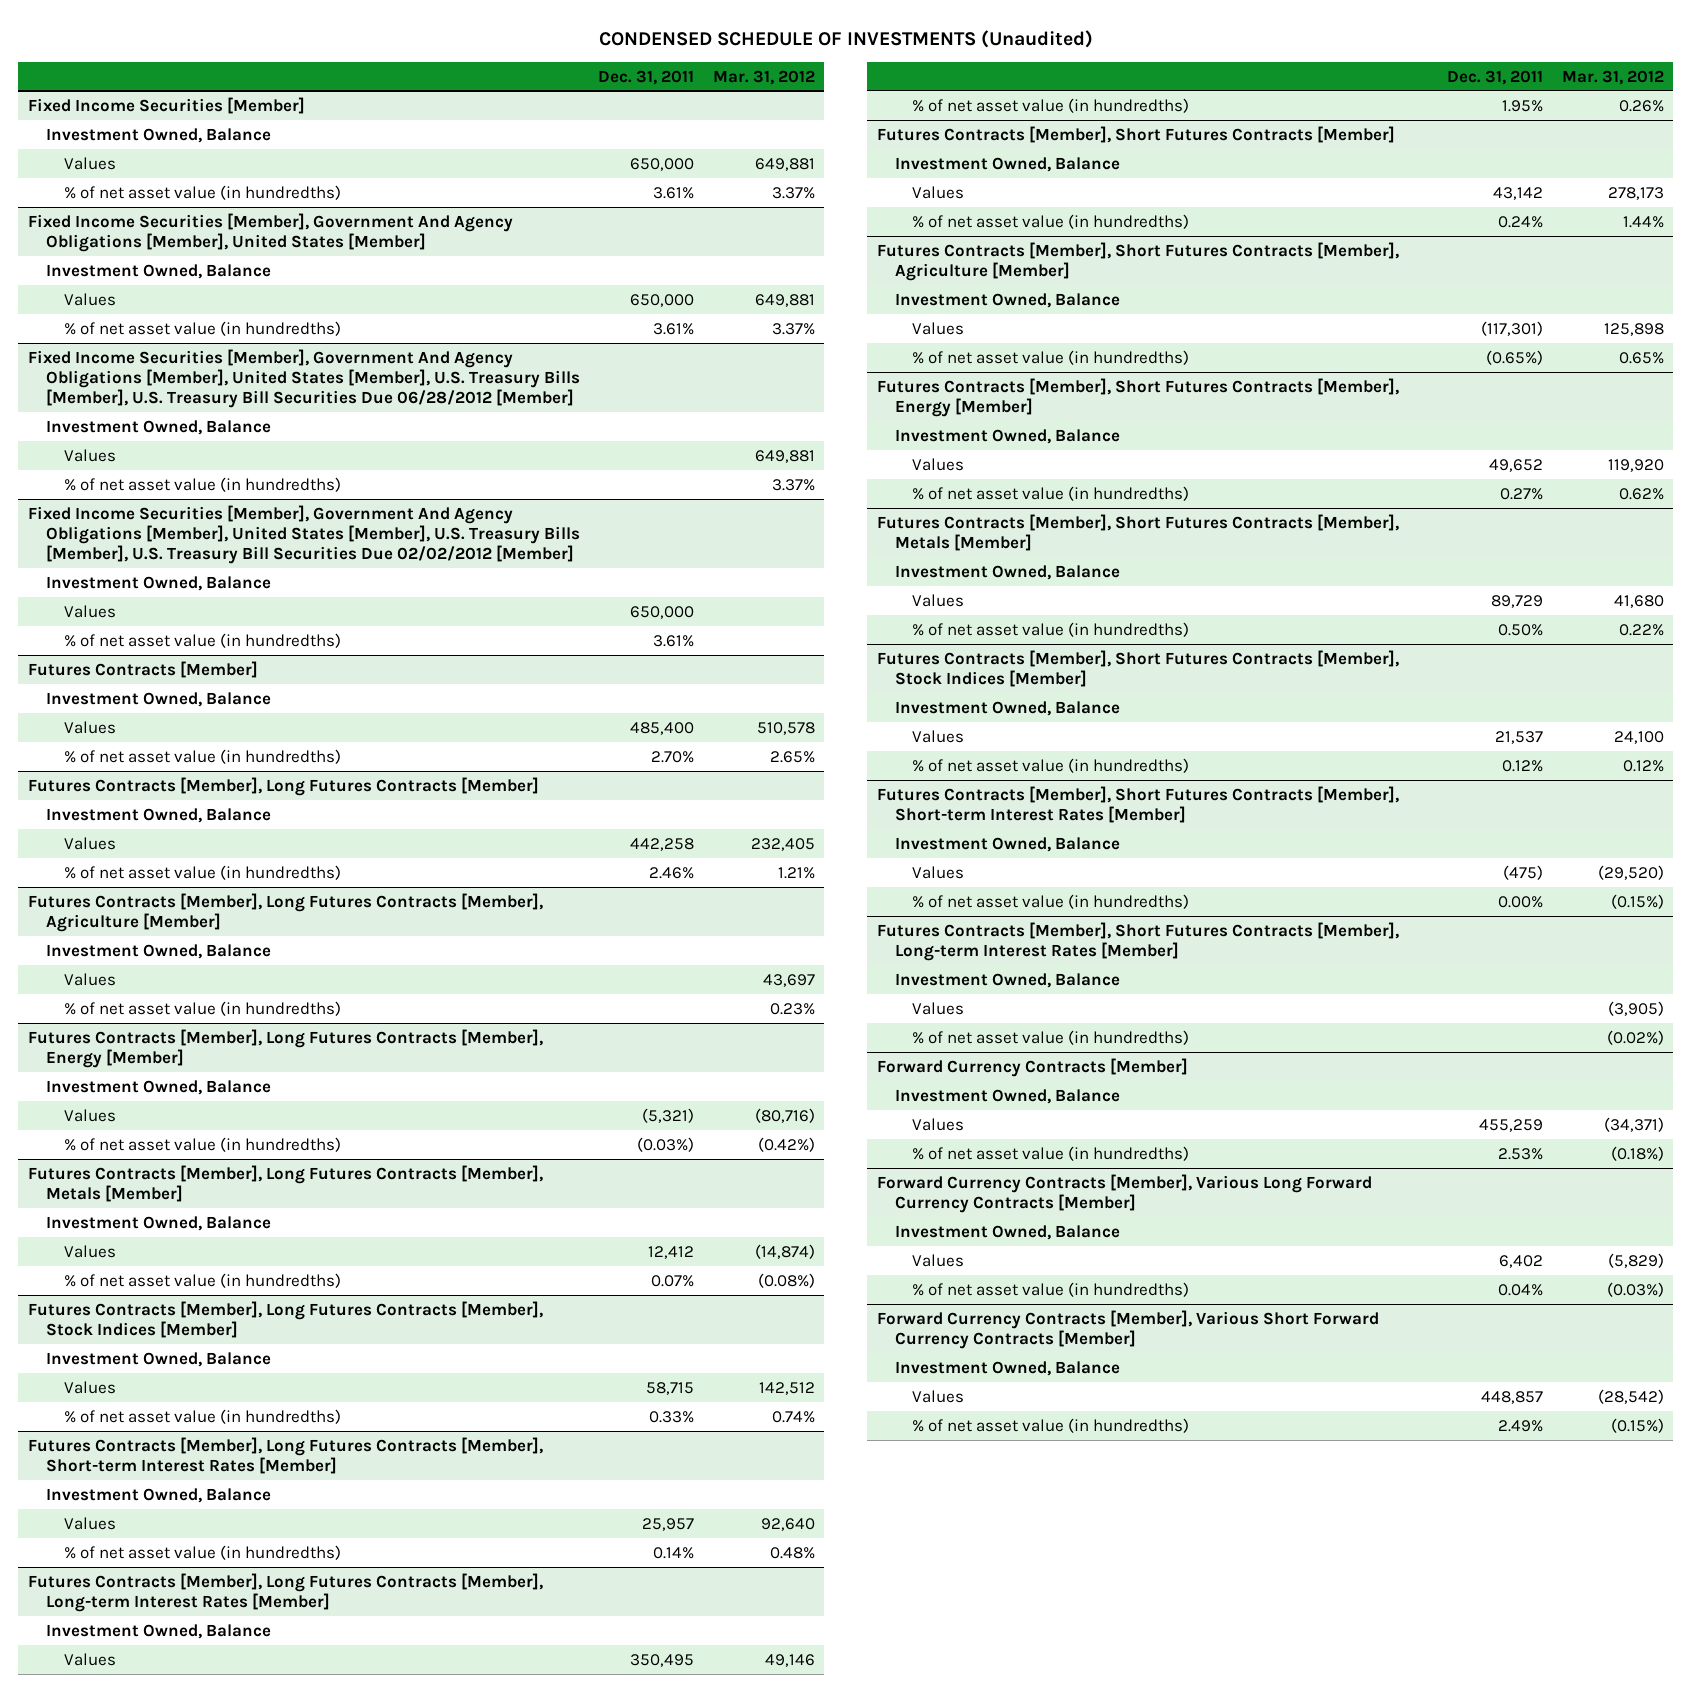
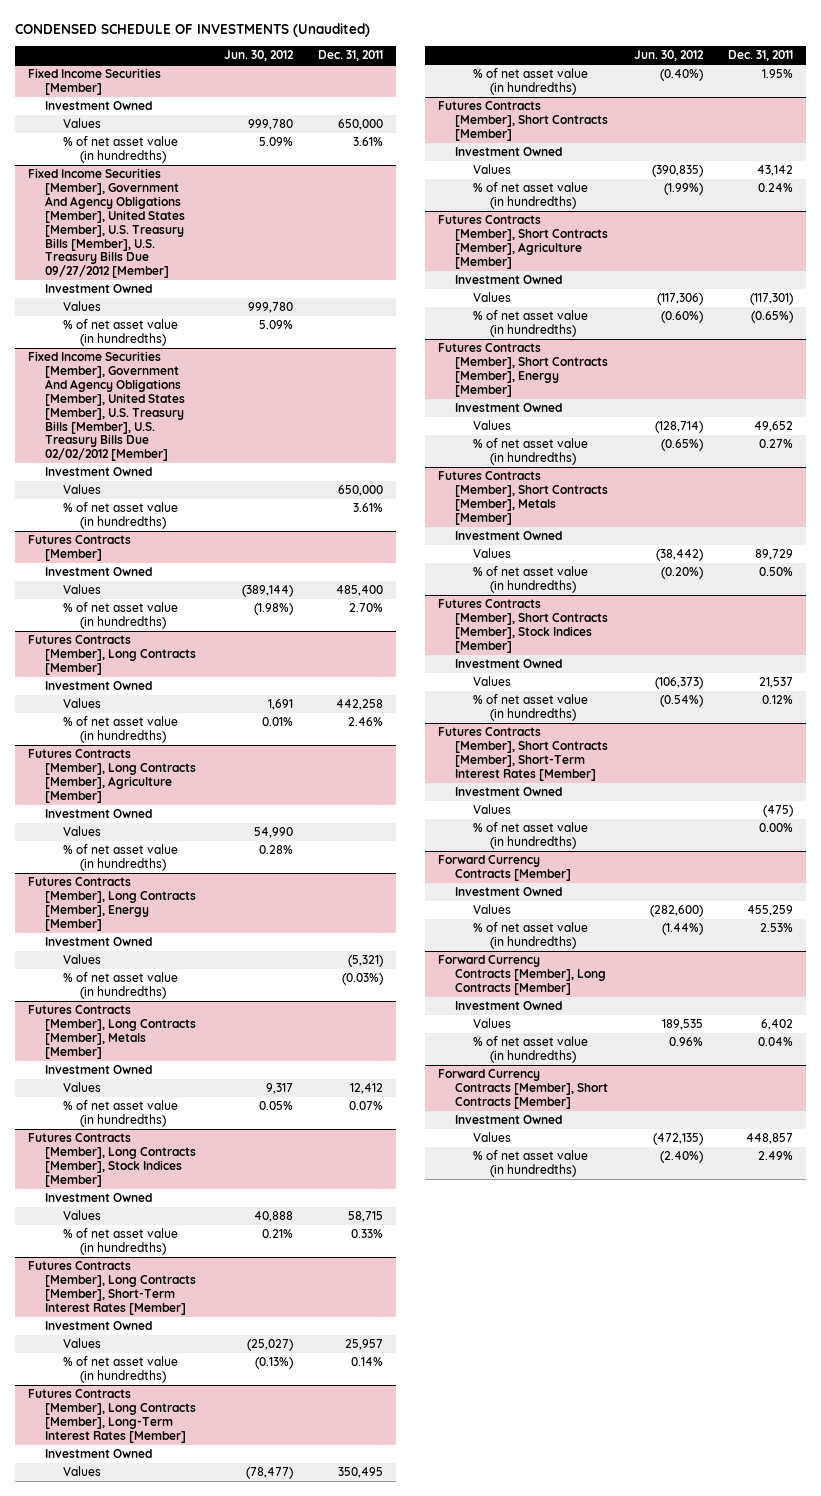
[713,69,816,85] Mar. 31, 2012 -> none
none -> [223,50,294,62] Jun. 30, 2012
[63,156,116,170] Values -> none
[63,184,341,200] % of net asset value (in hundredths) -> none
[27,212,513,252] Fixed Income Securities [Member], Government And Agency Obligations [Member], United States [Member] -> none
[45,263,271,279] Investment Owned, Balance -> none
[45,127,271,143] Investment Owned, Balance -> [45,101,153,111] Investment Owned
[27,348,580,409] Fixed Income Securities [Member], Government And Agency Obligations [Member], United States [Member], U.S. Treasury Bills [Member], U.S. Treasury Bill Securities Due 06/28/2012 [Member] -> [28,168,186,279] Fixed Income Securities [Member], Government And Agency Obligations [Member], United States [Member], U.S. Treasury Bills [Member], U.S. Treasury Bills Due 09/27/2012 [Member]
[45,419,271,435] Investment Owned, Balance -> [45,284,153,294] Investment Owned
[27,504,580,565] Fixed Income Securities [Member], Government And Agency Obligations [Member], United States [Member], U.S. Treasury Bills [Member], U.S. Treasury Bill Securities Due 02/02/2012 [Member] -> [28,351,186,462] Fixed Income Securities [Member], Government And Agency Obligations [Member], United States [Member], U.S. Treasury Bills [Member], U.S. Treasury Bills Due 02/02/2012 [Member]
[45,575,271,591] Investment Owned, Balance -> [45,467,153,477] Investment Owned
[45,691,271,707] Investment Owned, Balance -> [45,567,153,577] Investment Owned
[27,776,539,796] Futures Contracts [Member], Long Futures Contracts [Member] -> [28,635,197,676] Futures Contracts [Member], Long Contracts [Member]
[45,807,271,823] Investment Owned, Balance -> [45,681,153,691] Investment Owned
[27,892,543,932] Futures Contracts [Member], Long Futures Contracts [Member], Agriculture [Member] -> [28,749,197,803] Futures Contracts [Member], Long Contracts [Member], Agriculture [Member]
[45,943,271,959] Investment Owned, Balance -> [45,809,153,819] Investment Owned
[27,1028,543,1068] Futures Contracts [Member], Long Futures Contracts [Member], Energy [Member] -> [28,877,197,931] Futures Contracts [Member], Long Contracts [Member], Energy [Member]
[45,1079,271,1095] Investment Owned, Balance -> [45,937,153,947] Investment Owned
[27,1164,543,1202] Futures Contracts [Member], Long Futures Contracts [Member], Metals [Member] -> [28,1005,197,1059] Futures Contracts [Member], Long Contracts [Member], Metals [Member]
[45,1215,271,1231] Investment Owned, Balance -> [45,1065,153,1075] Investment Owned
[27,1300,543,1338] Futures Contracts [Member], Long Futures Contracts [Member], Stock Indices [Member] -> [28,1133,197,1187] Futures Contracts [Member], Long Contracts [Member], Stock Indices [Member]
[45,1351,271,1367] Investment Owned, Balance -> [45,1193,153,1203] Investment Owned
[27,1436,543,1474] Futures Contracts [Member], Long Futures Contracts [Member], Short-term Interest Rates [Member] -> [28,1261,197,1315] Futures Contracts [Member], Long Contracts [Member], Short-Term Interest Rates [Member]
[45,1487,271,1503] Investment Owned, Balance -> [45,1321,153,1331] Investment Owned
[27,1572,543,1612] Futures Contracts [Member], Long Futures Contracts [Member], Long-term Interest Rates [Member] -> [28,1389,197,1443] Futures Contracts [Member], Long Contracts [Member], Long-Term Interest Rates [Member]
[45,1623,271,1639] Investment Owned, Balance -> [45,1449,153,1459] Investment Owned
[876,125,1395,143] Futures Contracts [Member], Short Futures Contracts [Member] -> [438,101,609,142] Futures Contracts [Member], Short Contracts [Member]
[894,156,1120,172] Investment Owned, Balance -> [455,147,563,157] Investment Owned
[876,241,1399,281] Futures Contracts [Member], Short Futures Contracts [Member], Agriculture [Member] -> [438,215,609,269] Futures Contracts [Member], Short Contracts [Member], Agriculture [Member]
[894,292,1120,308] Investment Owned, Balance -> [455,275,563,285] Investment Owned
[876,377,1399,417] Futures Contracts [Member], Short Futures Contracts [Member], Energy [Member] -> [438,343,609,397] Futures Contracts [Member], Short Contracts [Member], Energy [Member]
[894,428,1120,444] Investment Owned, Balance -> [455,403,563,413] Investment Owned
[876,513,1399,551] Futures Contracts [Member], Short Futures Contracts [Member], Metals [Member] -> [438,471,609,525] Futures Contracts [Member], Short Contracts [Member], Metals [Member]
[894,564,1120,580] Investment Owned, Balance -> [455,531,563,541] Investment Owned
[876,649,1399,687] Futures Contracts [Member], Short Futures Contracts [Member], Stock Indices [Member] -> [438,599,609,653] Futures Contracts [Member], Short Contracts [Member], Stock Indices [Member]
[894,700,1120,716] Investment Owned, Balance -> [455,659,563,669] Investment Owned
[876,785,1399,823] Futures Contracts [Member], Short Futures Contracts [Member], Short-term Interest Rates [Member] -> [438,727,609,781] Futures Contracts [Member], Short Contracts [Member], Short-Term Interest Rates [Member]
[894,836,1120,852] Investment Owned, Balance -> [455,787,563,797] Investment Owned
[876,921,1399,961] Futures Contracts [Member], Short Futures Contracts [Member], Long-term Interest Rates [Member] -> none
[894,972,1120,988] Investment Owned, Balance -> none
[912,1001,965,1015] Values -> none
[912,1029,1190,1045] % of net asset value (in hundredths) -> none
[894,1088,1120,1104] Investment Owned, Balance -> [455,887,563,897] Investment Owned
[876,1173,1372,1213] Forward Currency Contracts [Member], Various Long Forward Currency Contracts [Member] -> [438,955,607,996] Forward Currency Contracts [Member], Long Contracts [Member]
[894,1224,1120,1240] Investment Owned, Balance -> [455,1001,563,1011] Investment Owned
[876,1309,1379,1349] Forward Currency Contracts [Member], Various Short Forward Currency Contracts [Member] -> [438,1069,609,1110] Forward Currency Contracts [Member], Short Contracts [Member]
[894,1360,1120,1376] Investment Owned, Balance -> [455,1115,563,1125] Investment Owned

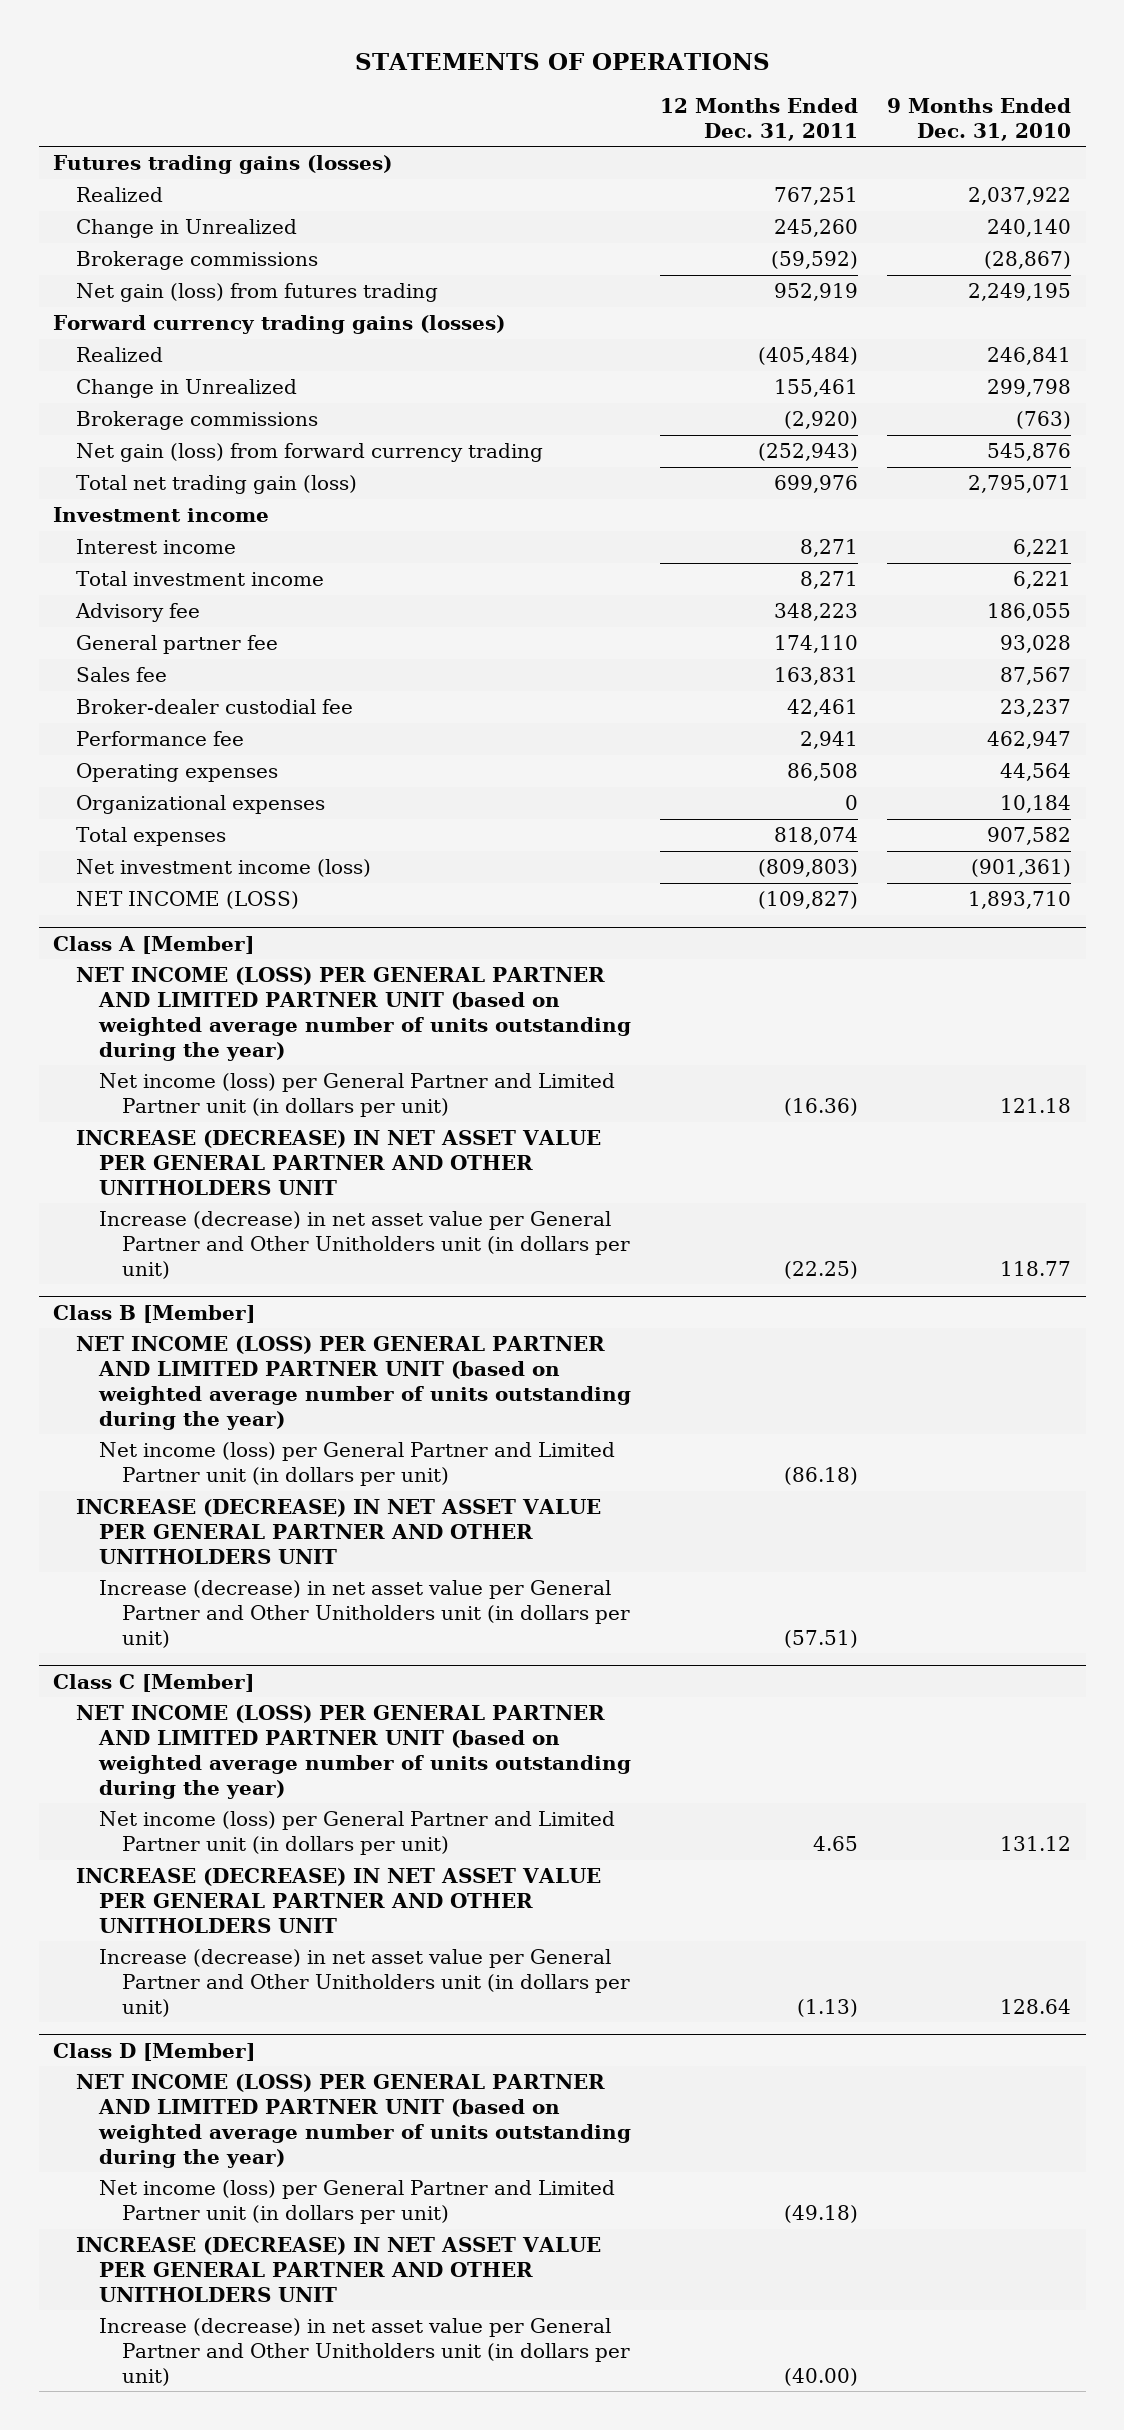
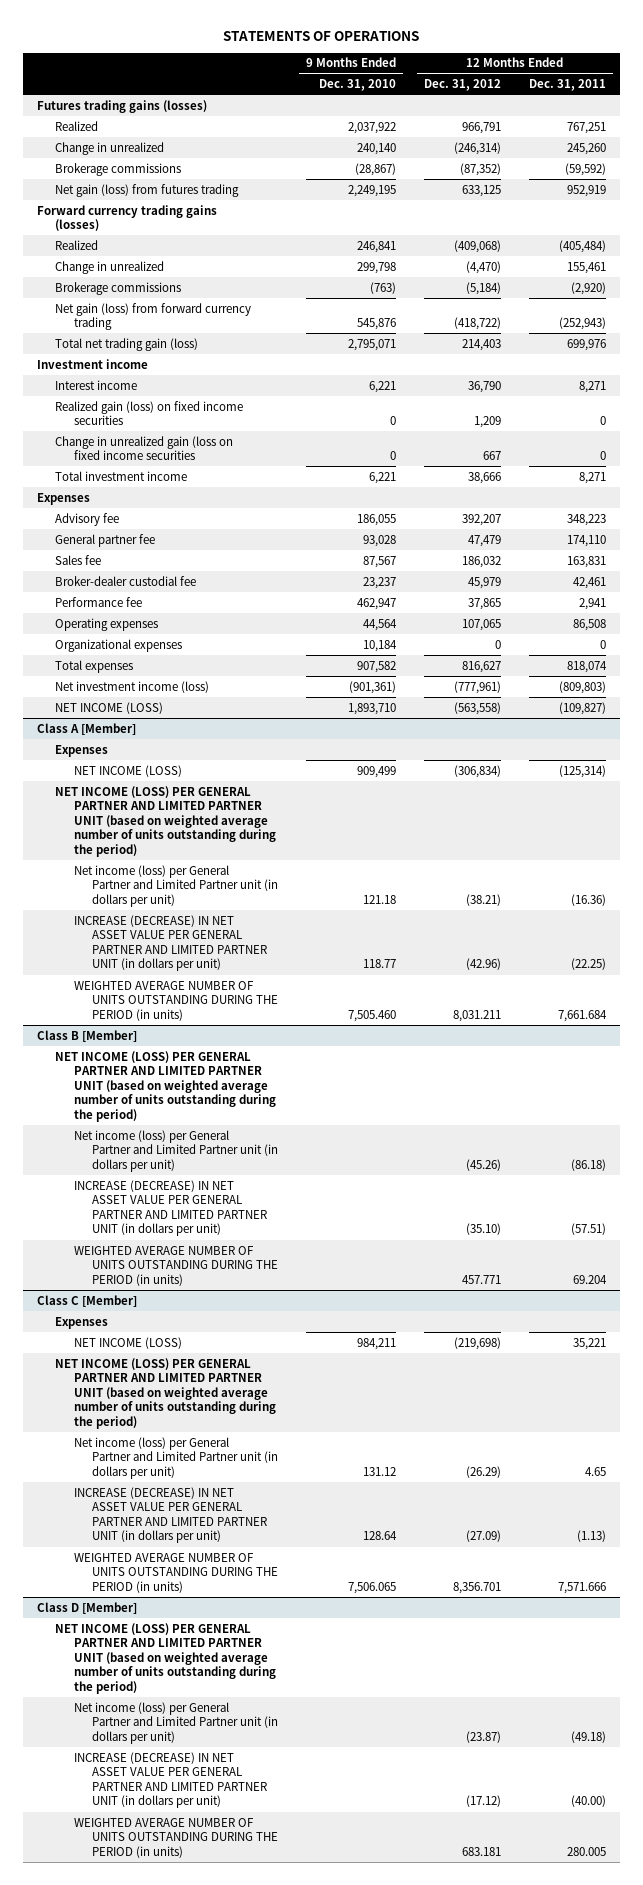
none -> [424,79,502,92] Dec. 31, 2012
[76,219,298,239] Change in Unrealized -> [55,141,165,155] Change in unrealized
[76,379,298,399] Change in Unrealized -> [55,260,165,274] Change in unrealized
none -> [55,400,244,426] Realized gain (loss) on fixed income securities
none -> [55,435,234,461] Change in unrealized gain (loss on fixed income securities
none -> [36,492,90,505] Expenses
none -> [55,744,109,757] Expenses
none -> [73,764,182,777] NET INCOME (LOSS)
[76,967,632,1061] NET INCOME (LOSS) PER GENERAL PARTNER AND LIMITED PARTNER UNIT (based on weighted average number of units outstanding during the year) -> [55,785,276,857] NET INCOME (LOSS) PER GENERAL PARTNER AND LIMITED PARTNER UNIT (based on weighted average number of units outstanding during the period)
[76,1130,602,1195] INCREASE (DECREASE) IN NET ASSET VALUE PER GENERAL PARTNER AND OTHER UNITHOLDERS UNIT -> none
[99,1211,630,1279] Increase (decrease) in net asset value per General Partner and Other Unitholders unit (in dollars per unit) -> [73,914,268,972] INCREASE (DECREASE) IN NET ASSET VALUE PER GENERAL PARTNER AND LIMITED PARTNER UNIT (in dollars per unit)
none -> [73,980,279,1021] WEIGHTED AVERAGE NUMBER OF UNITS OUTSTANDING DURING THE PERIOD (in units)
[76,1336,632,1430] NET INCOME (LOSS) PER GENERAL PARTNER AND LIMITED PARTNER UNIT (based on weighted average number of units outstanding during the year) -> [55,1050,276,1122] NET INCOME (LOSS) PER GENERAL PARTNER AND LIMITED PARTNER UNIT (based on weighted average number of units outstanding during the period)
[76,1499,602,1564] INCREASE (DECREASE) IN NET ASSET VALUE PER GENERAL PARTNER AND OTHER UNITHOLDERS UNIT -> none
[99,1580,630,1648] Increase (decrease) in net asset value per General Partner and Other Unitholders unit (in dollars per unit) -> [73,1179,268,1237] INCREASE (DECREASE) IN NET ASSET VALUE PER GENERAL PARTNER AND LIMITED PARTNER UNIT (in dollars per unit)
none -> [73,1245,279,1286] WEIGHTED AVERAGE NUMBER OF UNITS OUTSTANDING DURING THE PERIOD (in units)
none -> [55,1316,109,1329] Expenses
none -> [73,1336,182,1349] NET INCOME (LOSS)
[76,1705,632,1799] NET INCOME (LOSS) PER GENERAL PARTNER AND LIMITED PARTNER UNIT (based on weighted average number of units outstanding during the year) -> [55,1357,276,1429] NET INCOME (LOSS) PER GENERAL PARTNER AND LIMITED PARTNER UNIT (based on weighted average number of units outstanding during the period)
[76,1868,602,1933] INCREASE (DECREASE) IN NET ASSET VALUE PER GENERAL PARTNER AND OTHER UNITHOLDERS UNIT -> none
[99,1949,630,2017] Increase (decrease) in net asset value per General Partner and Other Unitholders unit (in dollars per unit) -> [73,1486,268,1544] INCREASE (DECREASE) IN NET ASSET VALUE PER GENERAL PARTNER AND LIMITED PARTNER UNIT (in dollars per unit)
none -> [73,1552,279,1593] WEIGHTED AVERAGE NUMBER OF UNITS OUTSTANDING DURING THE PERIOD (in units)
[76,2074,632,2168] NET INCOME (LOSS) PER GENERAL PARTNER AND LIMITED PARTNER UNIT (based on weighted average number of units outstanding during the year) -> [55,1622,276,1694] NET INCOME (LOSS) PER GENERAL PARTNER AND LIMITED PARTNER UNIT (based on weighted average number of units outstanding during the period)
[76,2237,602,2302] INCREASE (DECREASE) IN NET ASSET VALUE PER GENERAL PARTNER AND OTHER UNITHOLDERS UNIT -> none
[99,2318,630,2386] Increase (decrease) in net asset value per General Partner and Other Unitholders unit (in dollars per unit) -> [73,1751,268,1809] INCREASE (DECREASE) IN NET ASSET VALUE PER GENERAL PARTNER AND LIMITED PARTNER UNIT (in dollars per unit)
none -> [73,1817,279,1858] WEIGHTED AVERAGE NUMBER OF UNITS OUTSTANDING DURING THE PERIOD (in units)

